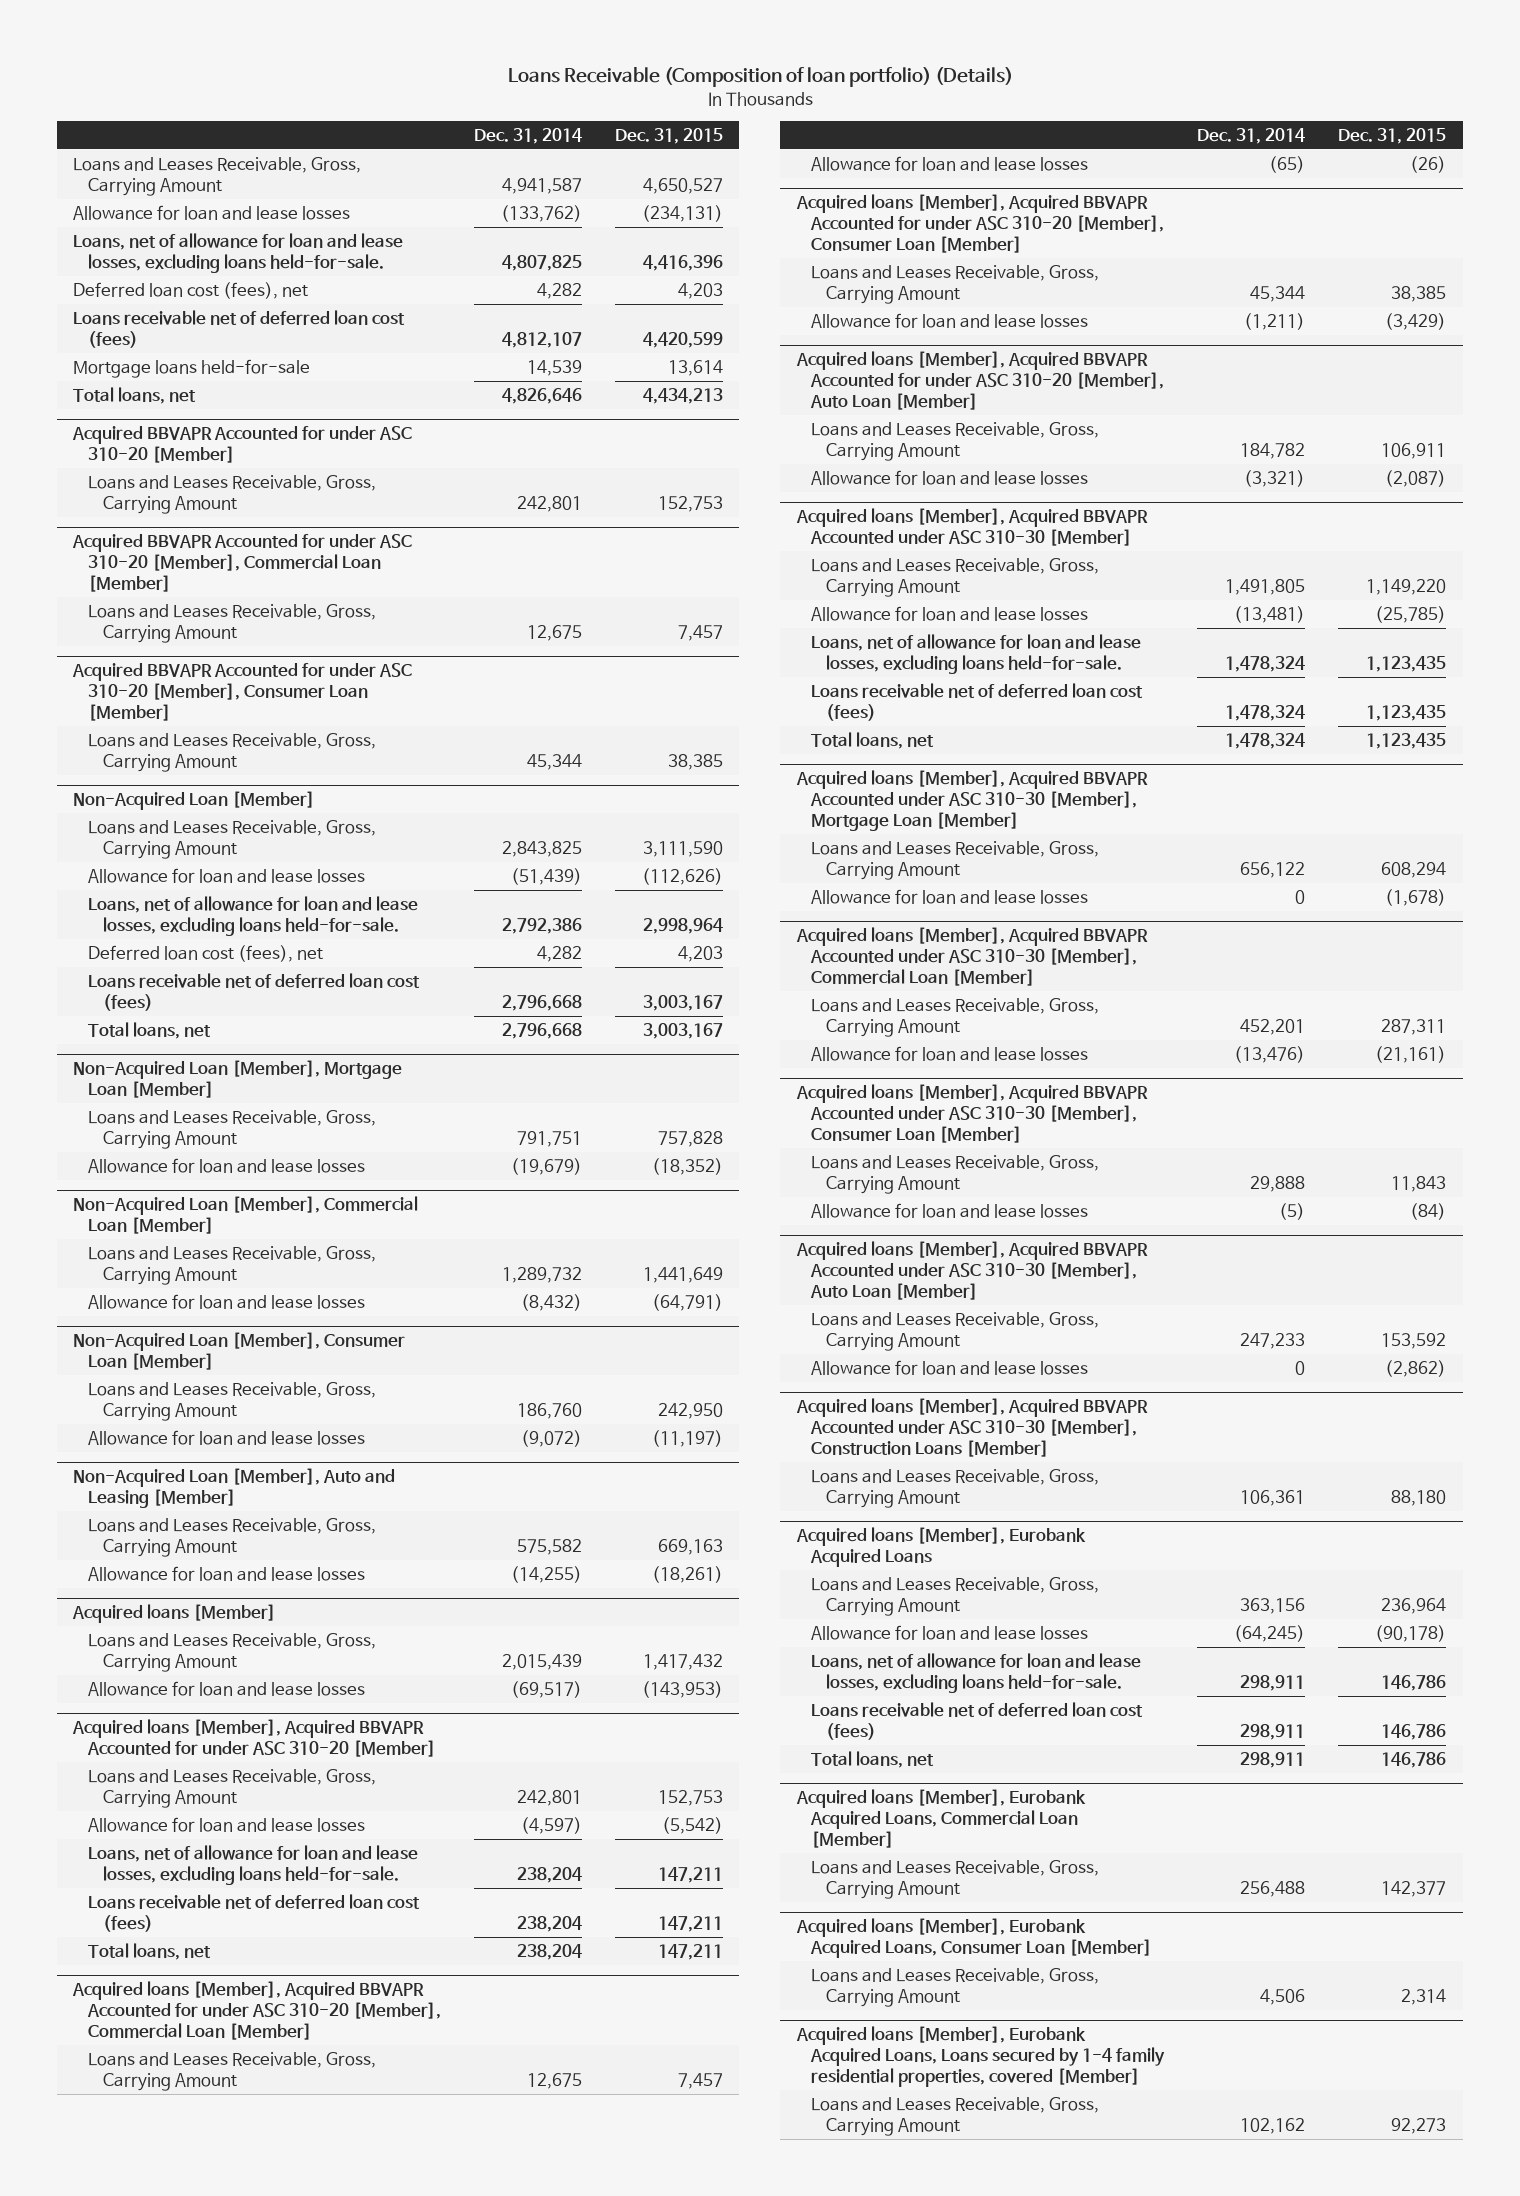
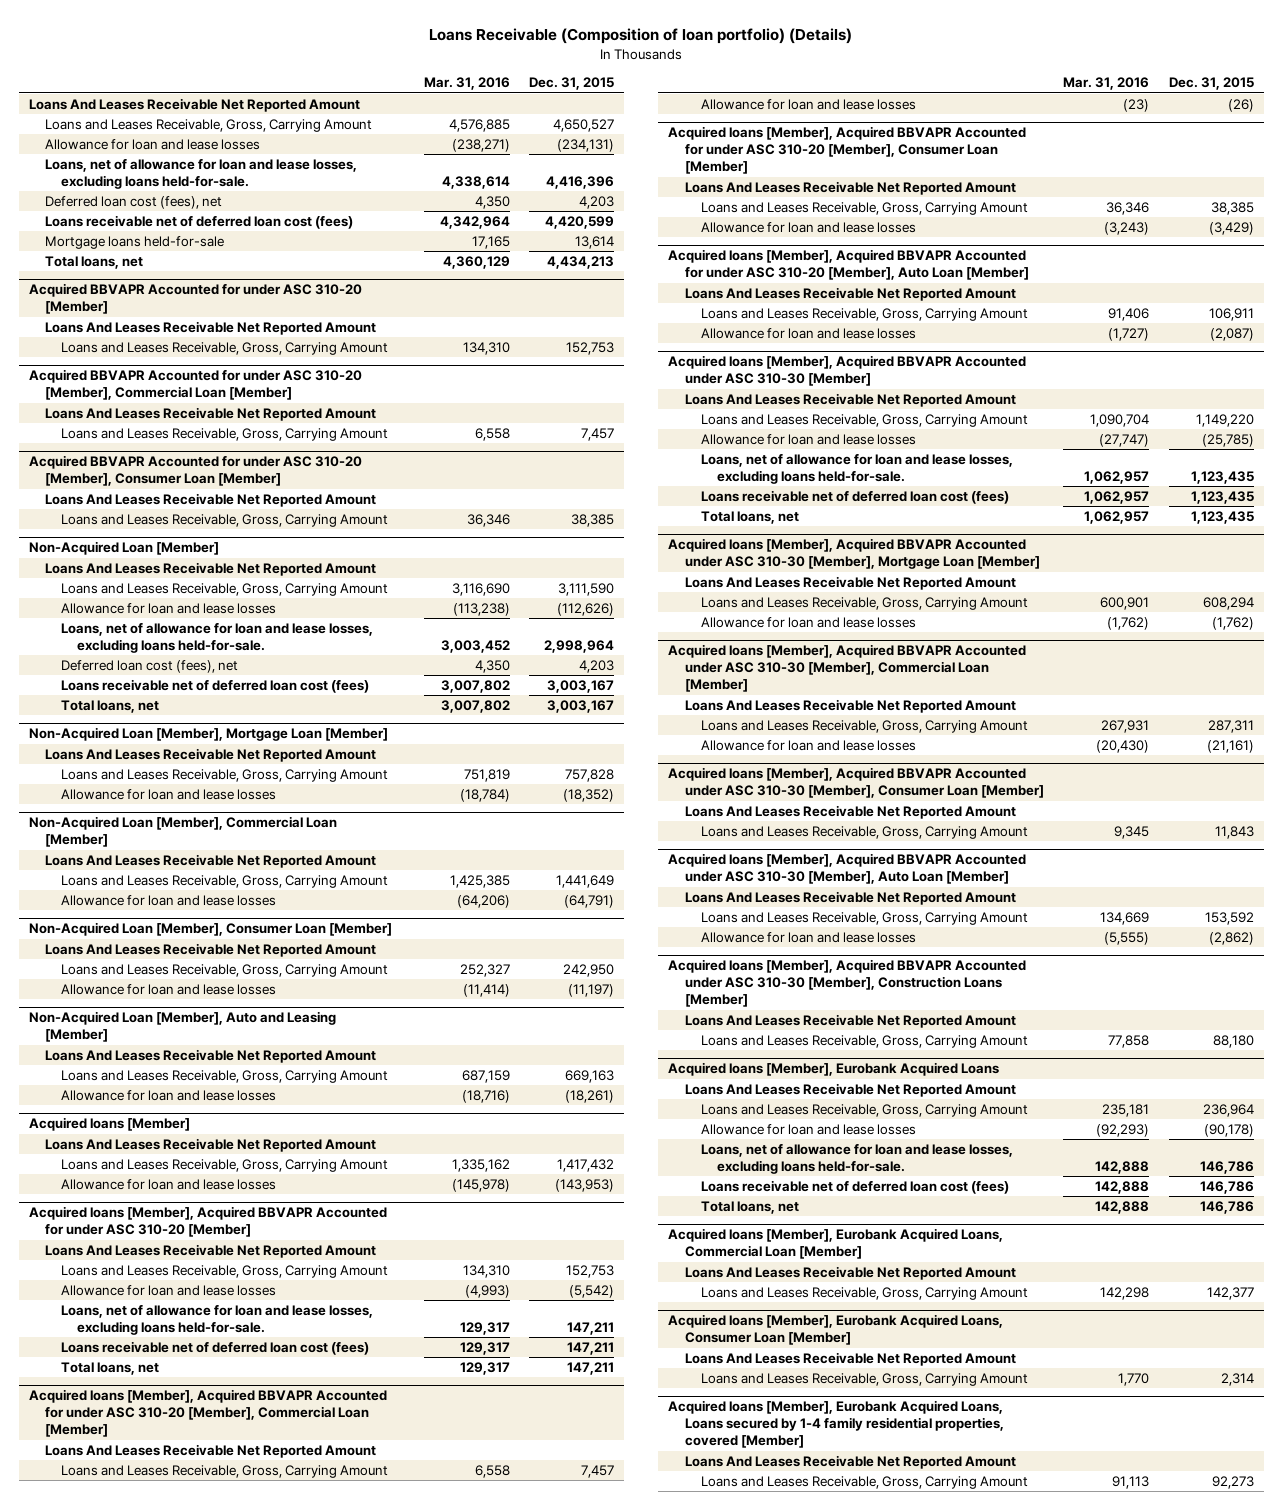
[473,127,582,144] Dec. 31, 2014 -> none
none -> [423,77,510,91] Mar. 31, 2016
none -> [28,98,360,113] Loans And Leases Receivable Net Reported Amount
none -> [44,321,376,336] Loans And Leases Receivable Net Reported Amount
none -> [44,407,376,422] Loans And Leases Receivable Net Reported Amount
none -> [44,493,376,508] Loans And Leases Receivable Net Reported Amount
none -> [44,562,376,577] Loans And Leases Receivable Net Reported Amount
none -> [44,748,376,763] Loans And Leases Receivable Net Reported Amount
none -> [44,854,376,869] Loans And Leases Receivable Net Reported Amount
none -> [44,943,376,958] Loans And Leases Receivable Net Reported Amount
none -> [44,1049,376,1064] Loans And Leases Receivable Net Reported Amount
none -> [44,1138,376,1153] Loans And Leases Receivable Net Reported Amount
none -> [44,1244,376,1259] Loans And Leases Receivable Net Reported Amount
none -> [44,1444,376,1459] Loans And Leases Receivable Net Reported Amount
none -> [684,181,1016,196] Loans And Leases Receivable Net Reported Amount
none -> [684,287,1016,302] Loans And Leases Receivable Net Reported Amount
none -> [684,393,1016,408] Loans And Leases Receivable Net Reported Amount
none -> [684,576,1016,591] Loans And Leases Receivable Net Reported Amount
[1385,888,1447,906] (1,678) -> [1212,617,1255,631] (1,762)
none -> [684,699,1016,714] Loans And Leases Receivable Net Reported Amount
none -> [684,805,1016,820] Loans And Leases Receivable Net Reported Amount
[811,1202,1089,1218] Allowance for loan and lease losses -> none
none -> [684,891,1016,906] Loans And Leases Receivable Net Reported Amount
none -> [684,1014,1016,1029] Loans And Leases Receivable Net Reported Amount
none -> [684,1083,1016,1098] Loans And Leases Receivable Net Reported Amount
none -> [684,1266,1016,1281] Loans And Leases Receivable Net Reported Amount
none -> [684,1352,1016,1367] Loans And Leases Receivable Net Reported Amount
none -> [684,1455,1016,1470] Loans And Leases Receivable Net Reported Amount

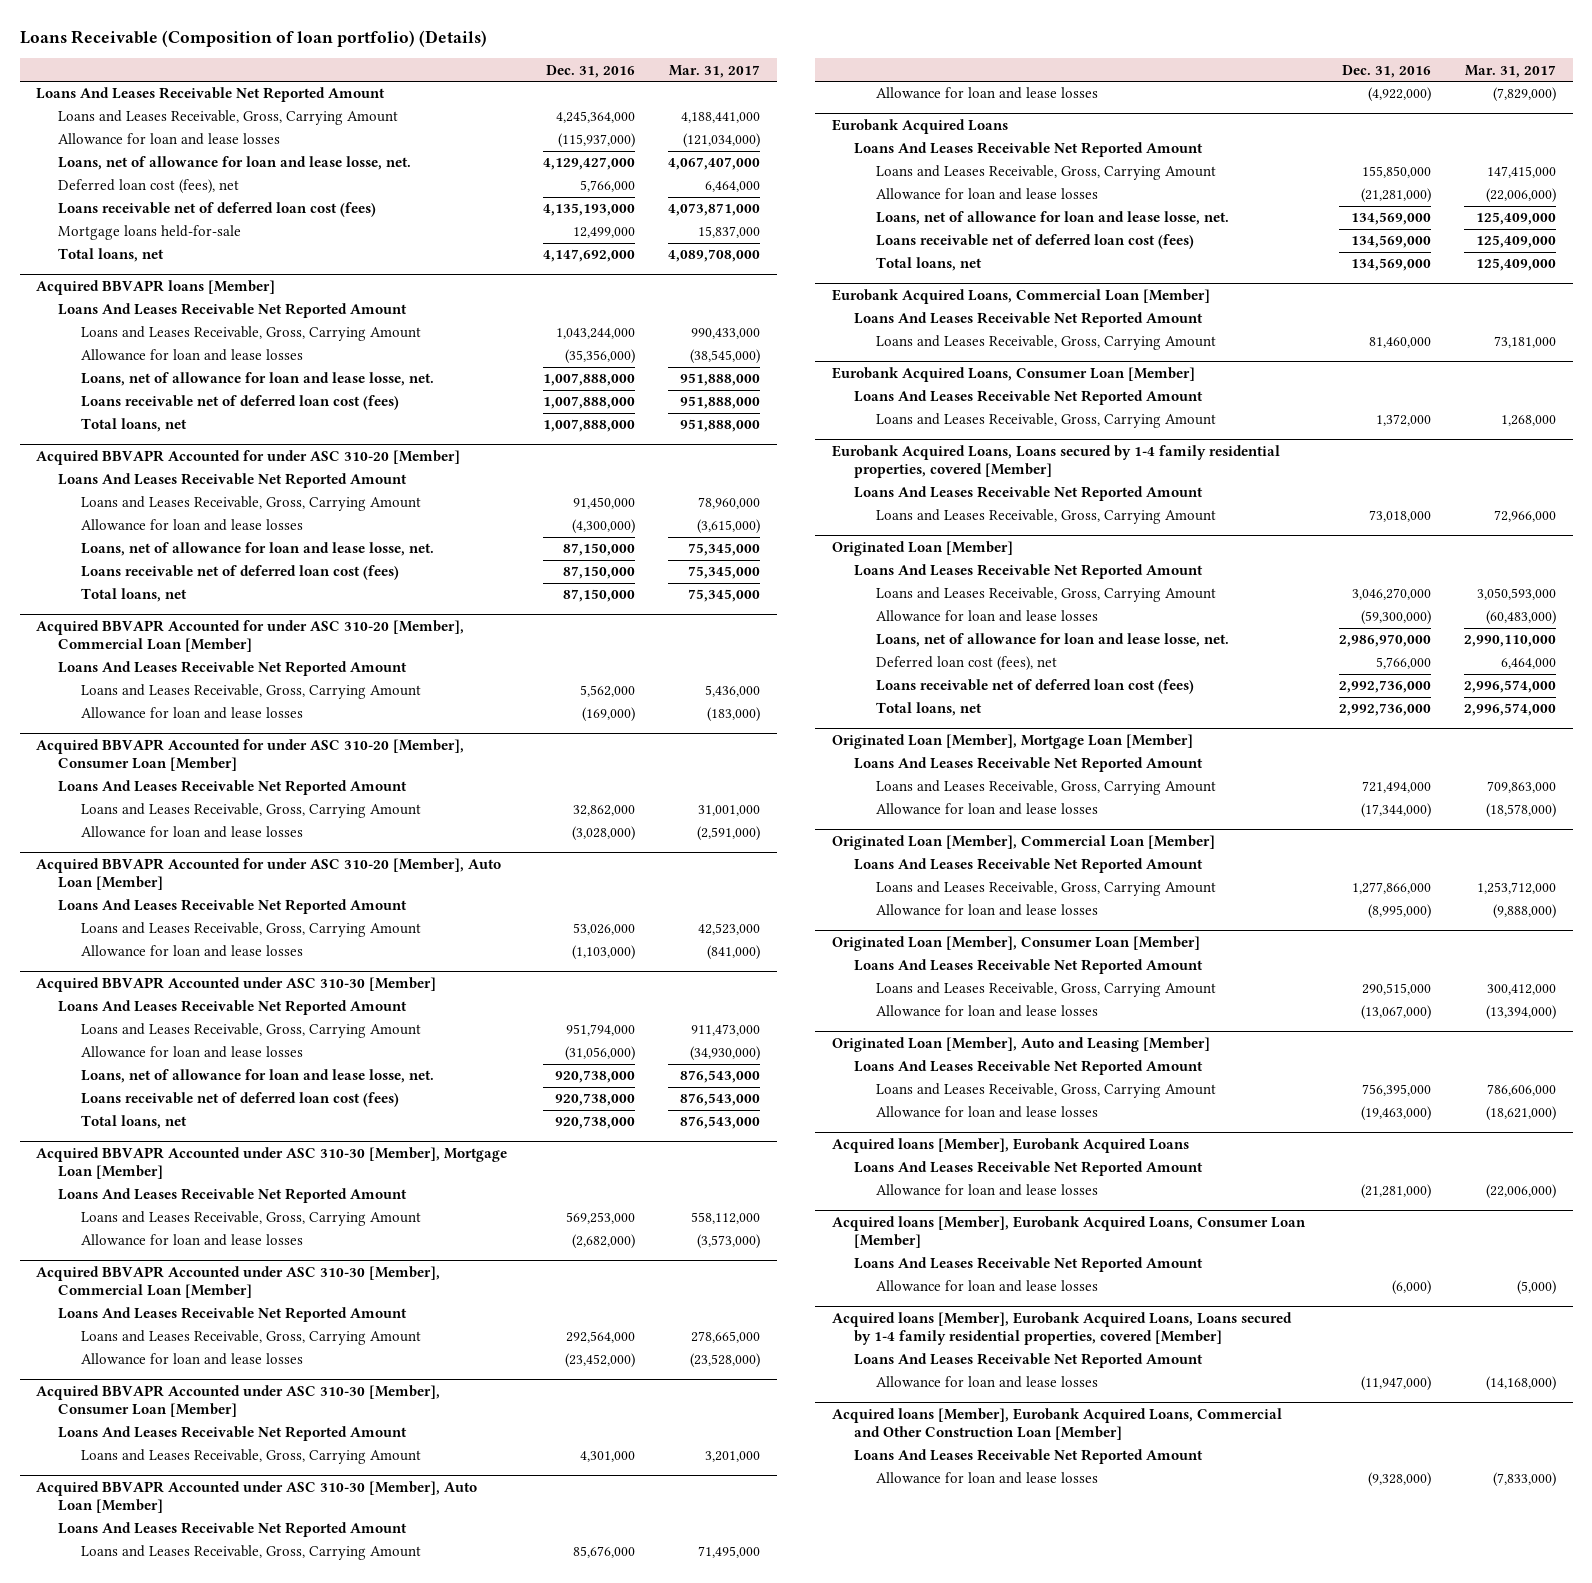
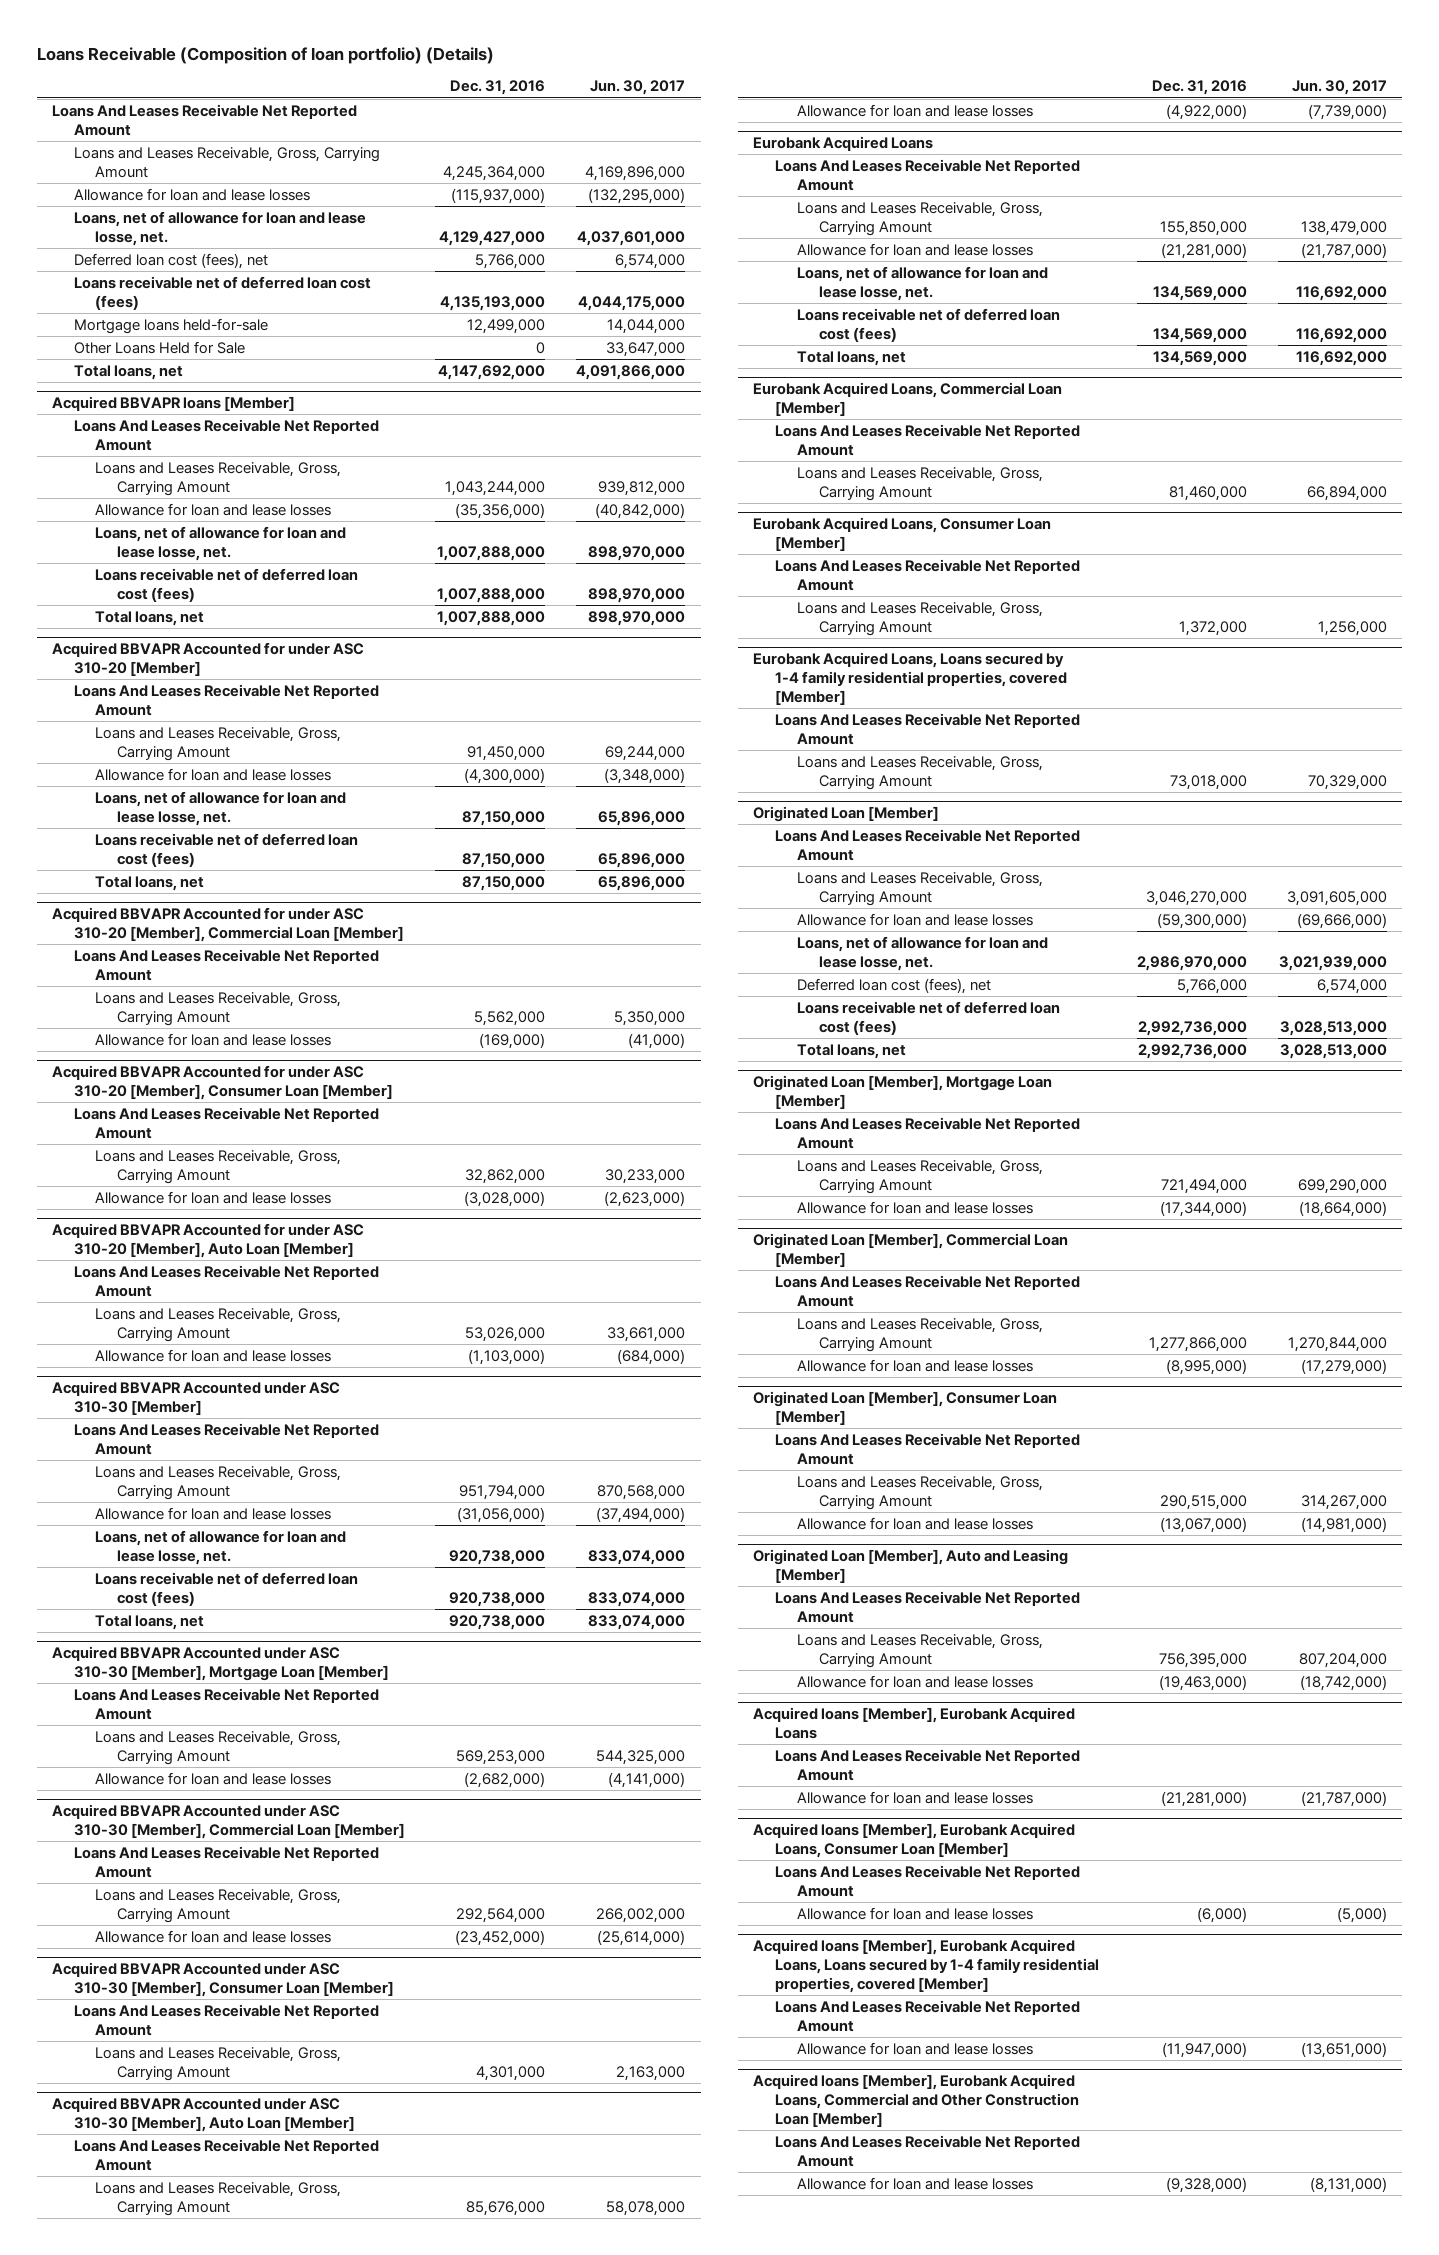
[669,64,761,78] Mar. 31, 2017 -> none
none -> [590,80,686,96] Jun. 30, 2017
none -> [73,340,245,354] Other Loans Held for Sale

